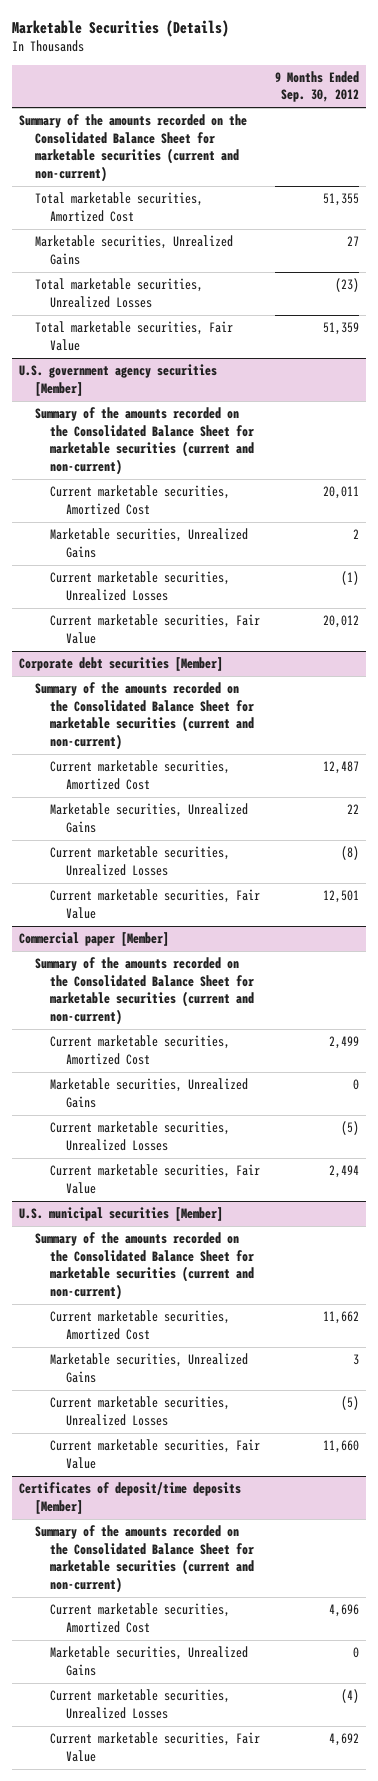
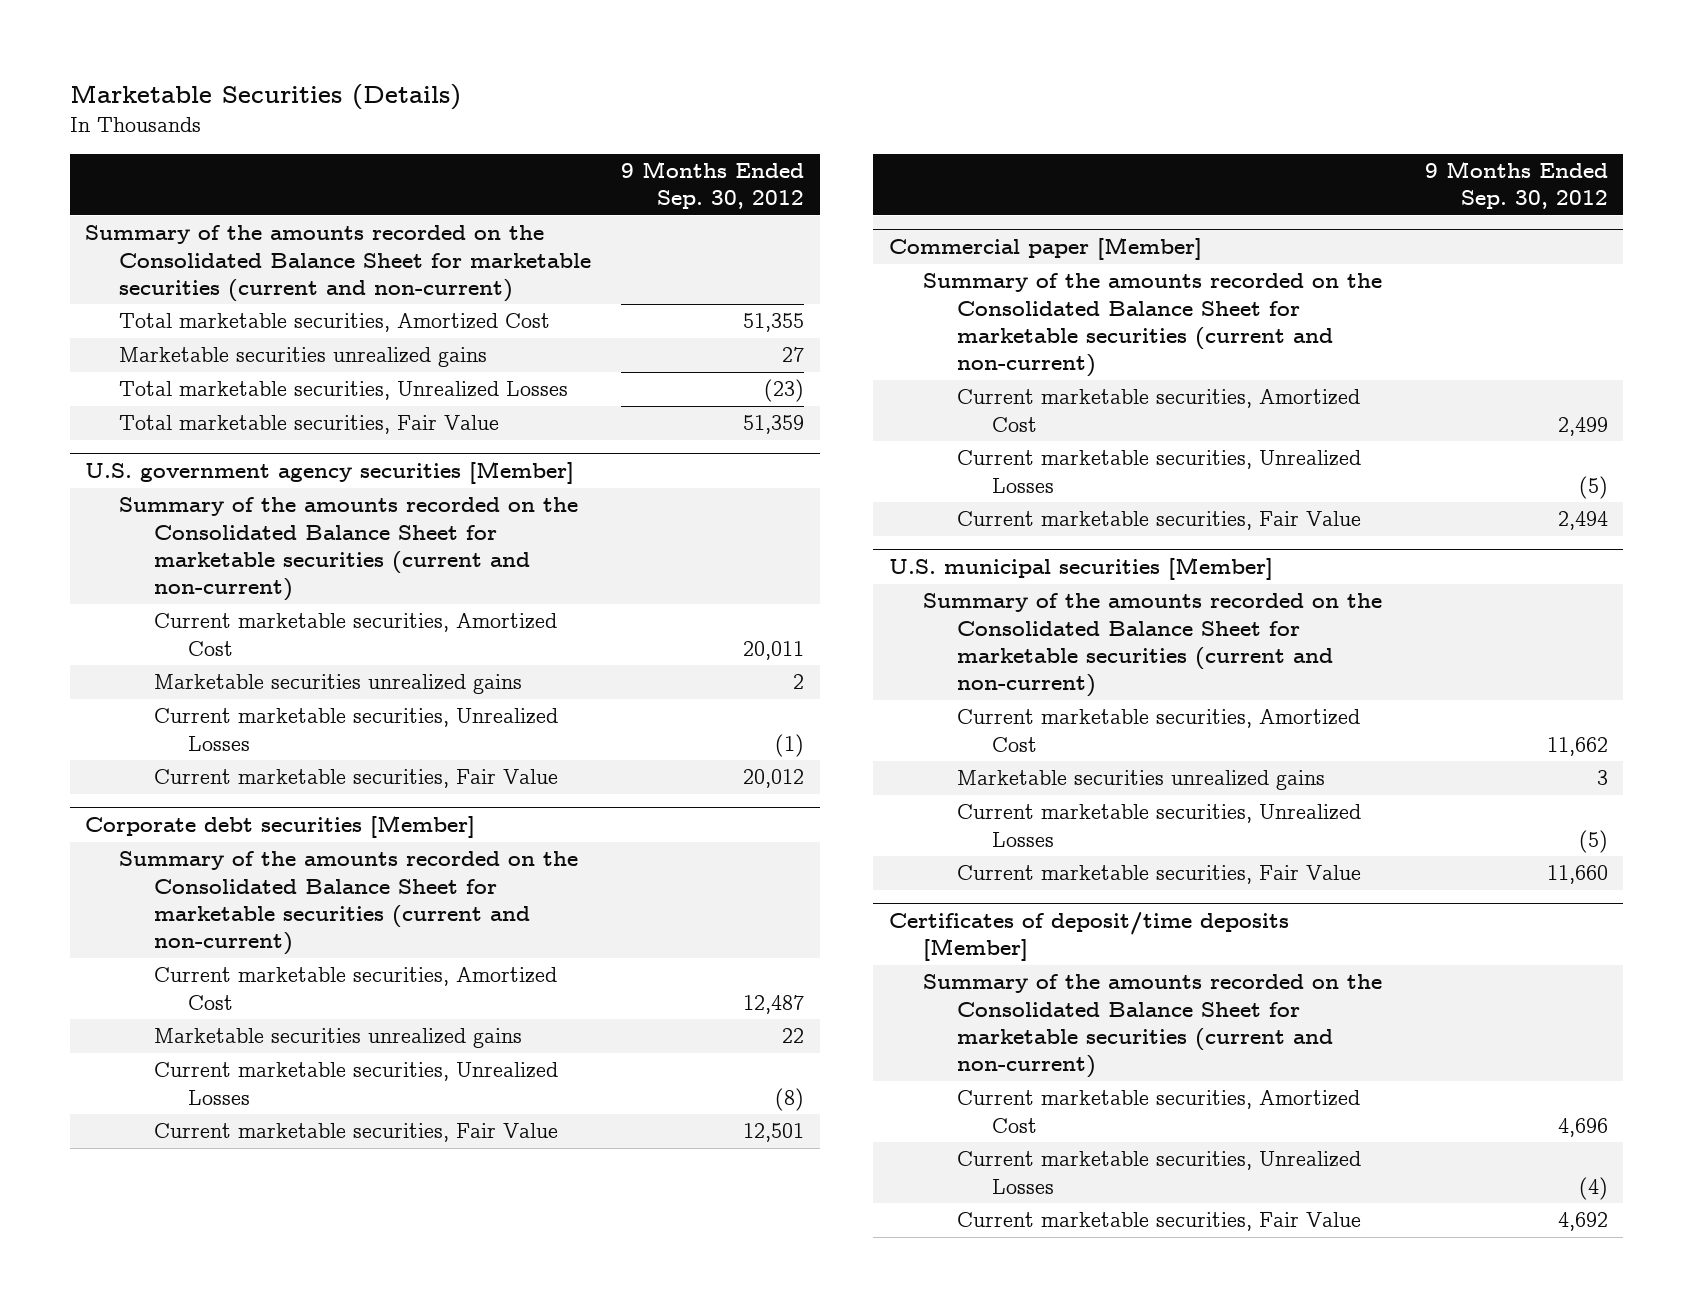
[34,235,233,265] Marketable securities, Unrealized Gains -> [119,347,488,368] Marketable securities unrealized gains
[50,528,249,558] Marketable securities, Unrealized Gains -> [153,674,522,695] Marketable securities unrealized gains
[50,803,249,833] Marketable securities, Unrealized Gains -> [153,1028,522,1049] Marketable securities unrealized gains
[50,1078,249,1108] Marketable securities, Unrealized Gains -> none
[50,1353,249,1383] Marketable securities, Unrealized Gains -> [957,770,1326,791] Marketable securities unrealized gains
[50,1646,249,1676] Marketable securities, Unrealized Gains -> none

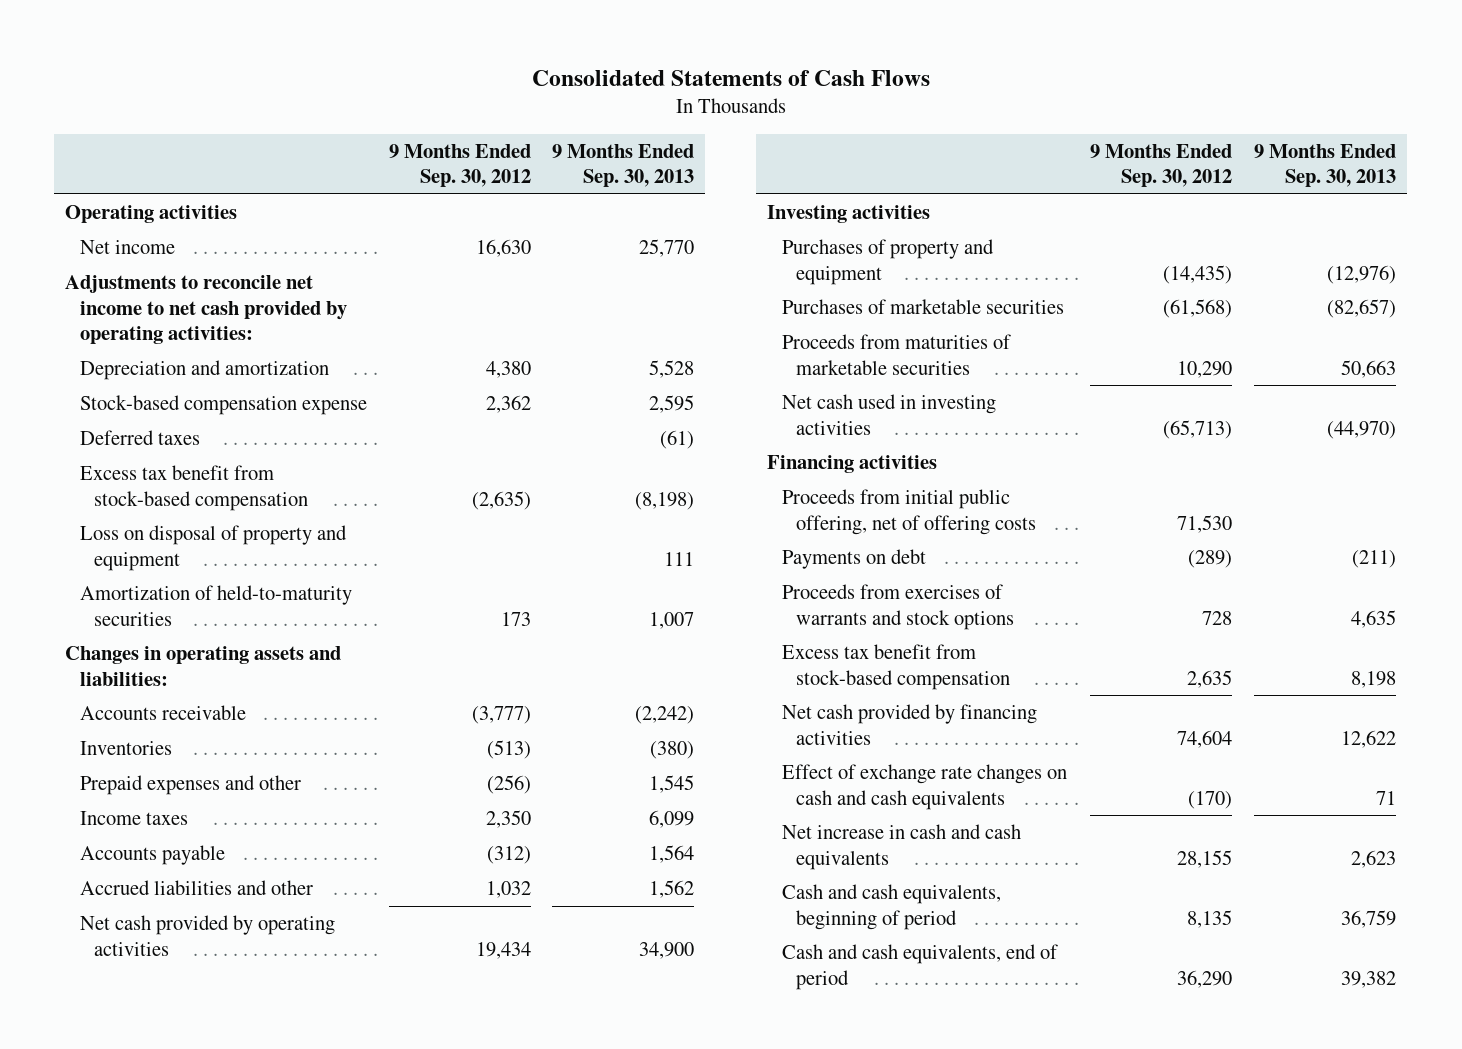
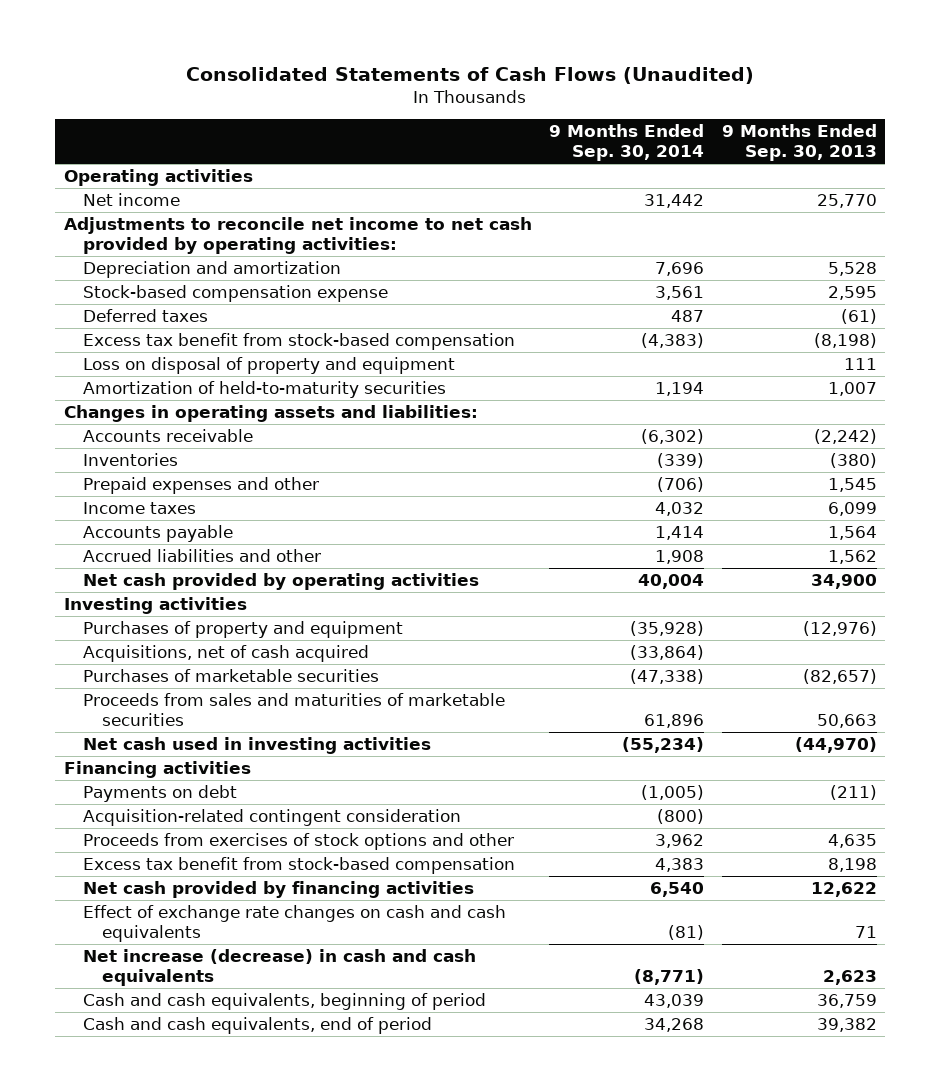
[531,69,930,86] Consolidated Statements of Cash Flows -> [186,66,755,84] Consolidated Statements of Cash Flows (Unaudited)
[388,143,531,188] 9 Months Ended Sep. 30, 2012 -> none
none -> [549,124,705,162] 9 Months Ended Sep. 30, 2014
none -> [83,645,370,663] Acquisitions, net of cash acquired
[781,334,1011,375] Proceeds from maturities of marketable securities -> [83,693,506,727] Proceeds from sales and maturities of marketable securities
[781,489,1036,535] Proceeds from initial public offering, net of offering costs -> none
none -> [83,809,462,827] Acquisition-related contingent consideration
[781,584,1014,630] Proceeds from exercises of warrants and stock options -> [83,833,515,851] Proceeds from exercises of stock options and other
[781,824,1021,870] Net increase in cash and cash equivalents -> [83,949,477,987] Net increase (decrease) in cash and cash equivalents

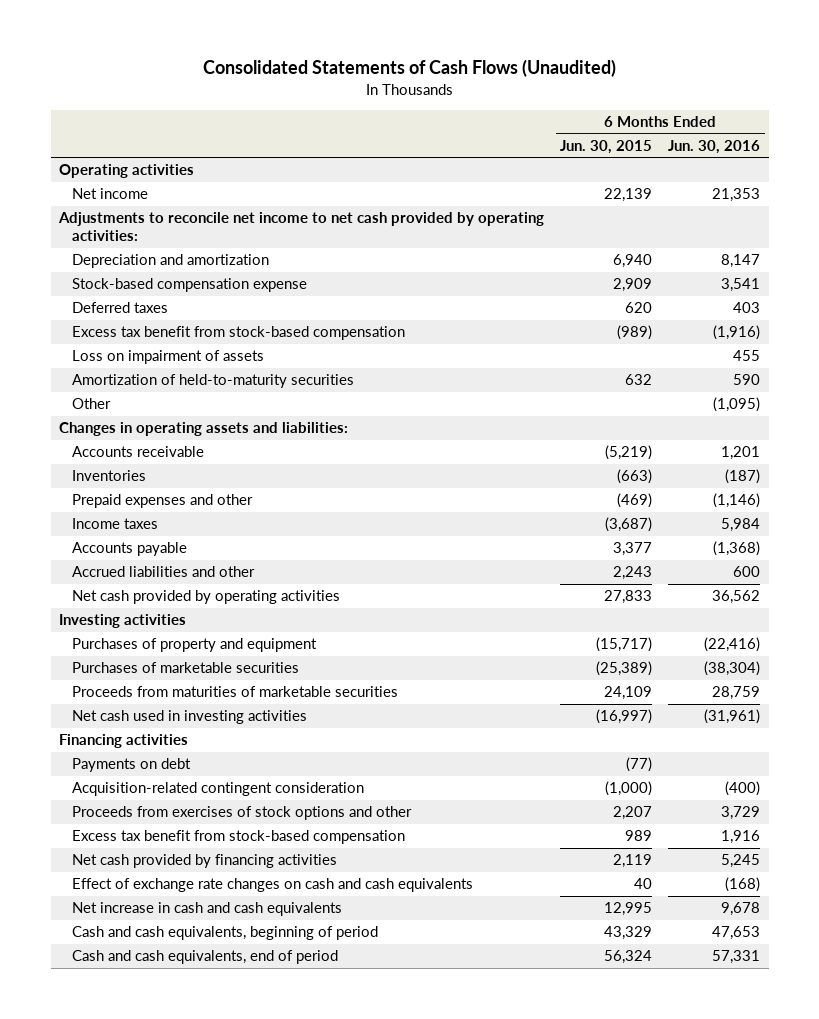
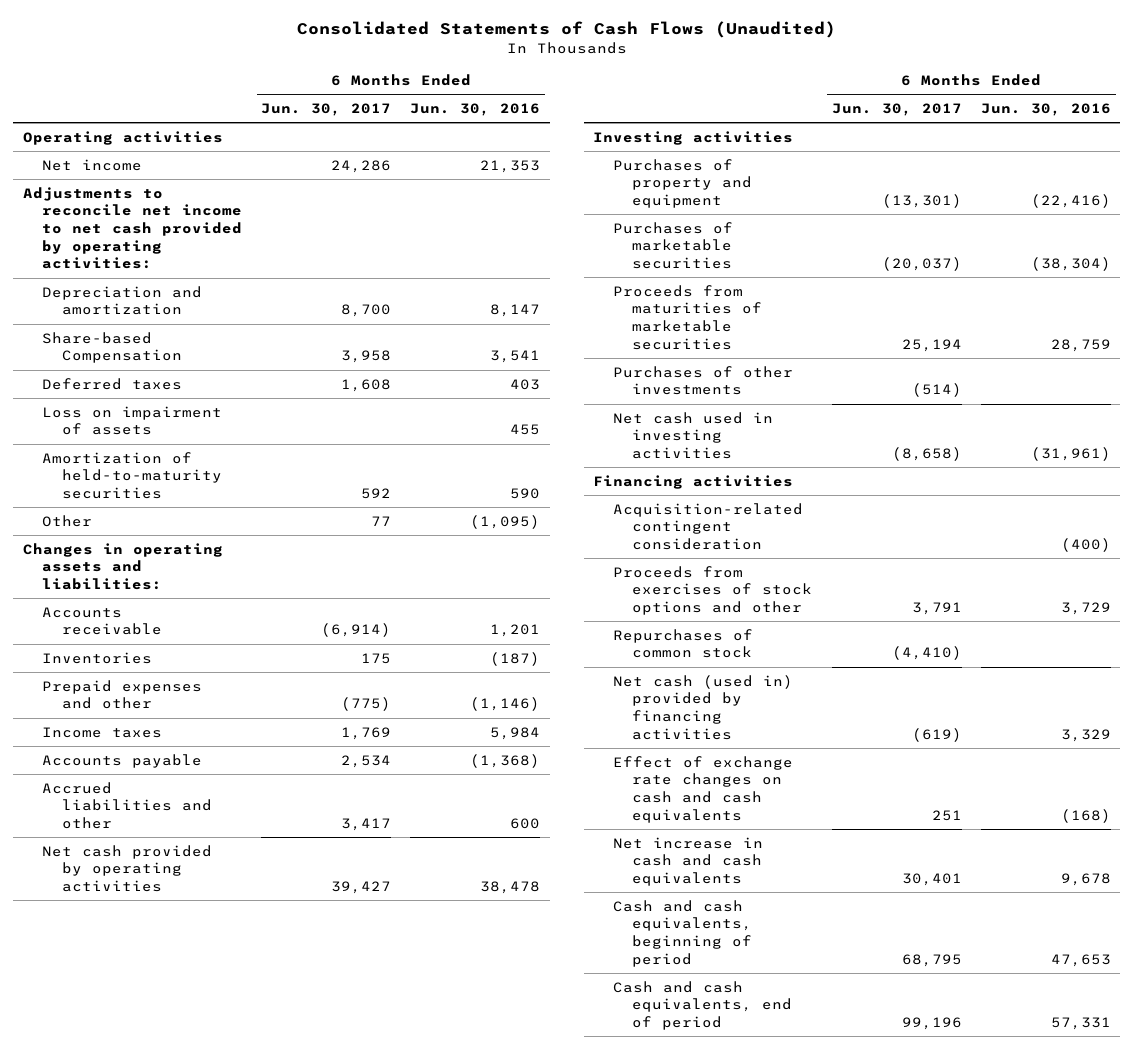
[560,139,653,154] Jun. 30, 2015 -> none
none -> [261,103,392,117] Jun. 30, 2017
[72,278,308,293] Stock-based compensation expense -> [42,331,182,364] Share-based Compensation
[72,326,406,341] Excess tax benefit from stock-based compensation -> none
[712,590,761,605] 36,562 -> [480,881,541,895] 38,478
none -> [612,365,793,396] Purchases of other investments
[72,758,192,773] Payments on debt -> none
[72,830,406,845] Excess tax benefit from stock-based compensation -> none
none -> [612,628,753,659] Repurchases of common stock
[72,854,338,869] Net cash provided by financing activities -> [612,674,793,740] Net cash (used in) provided by financing activities
[721,854,761,869] 5,245 -> [1060,728,1111,742] 3,329

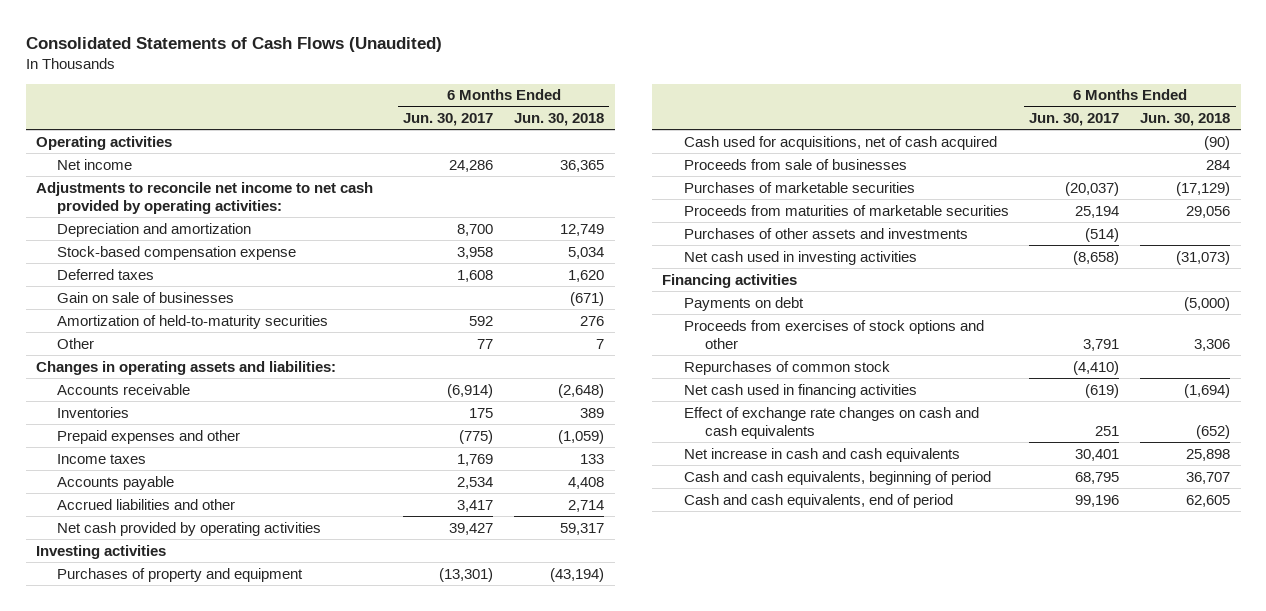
[410,103,541,117] Jun. 30, 2016 -> none
none -> [514,112,605,126] Jun. 30, 2018
[42,331,182,364] Share-based Compensation -> [57,245,297,260] Stock-based compensation expense
[42,405,223,436] Loss on impairment of assets -> none
none -> [57,291,235,303] Gain on sale of businesses
none -> [683,135,997,150] Cash used for acquisitions, net of cash acquired
none -> [683,158,907,170] Proceeds from sale of businesses
[612,365,793,396] Purchases of other investments -> [683,227,968,239] Purchases of other assets and investments
[612,502,803,551] Acquisition-related contingent consideration -> none
none -> [683,296,804,311] Payments on debt
[612,674,793,740] Net cash (used in) provided by financing activities -> [683,383,917,398] Net cash used in financing activities

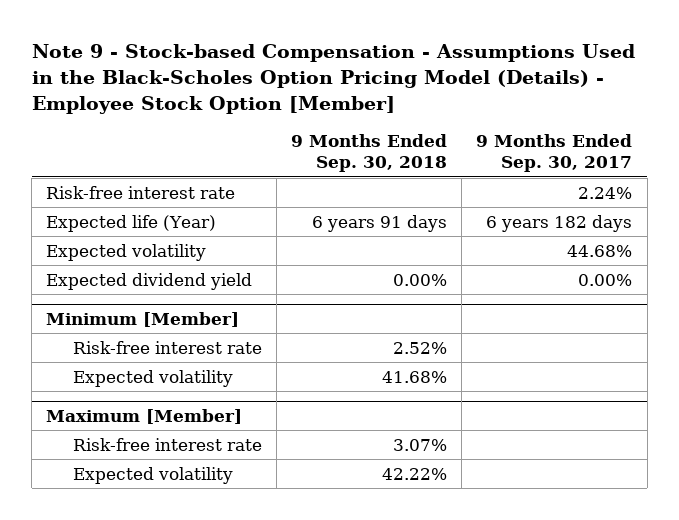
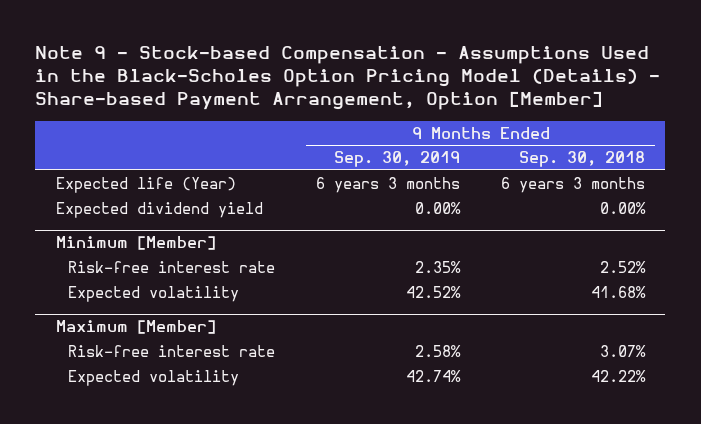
[31,43,635,114] Note 9 - Stock-based Compensation - Assumptions Used in the Black-Scholes Option Pricing Model (Details) - Employee Stock Option [Member] -> [35,45,661,111] Note 9 - Stock-based Compensation - Assumptions Used in the Black-Scholes Option Pricing Model (Details) - Share-based Payment Arrangement, Option [Member]
[476,134,633,173] 9 Months Ended Sep. 30, 2017 -> none
none -> [334,151,461,168] Sep. 30, 2019
[46,185,236,199] Risk-free interest rate -> none
[46,243,207,261] Expected volatility -> none
[312,214,448,232] 6 years 91 days -> [500,176,645,193] 6 years 3 months

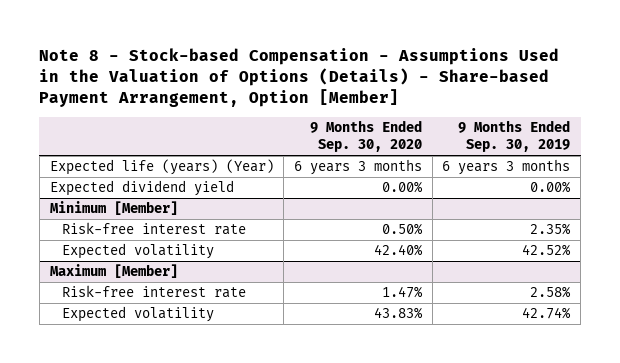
[35,45,661,111] Note 9 - Stock-based Compensation - Assumptions Used in the Black-Scholes Option Pricing Model (Details) - Share-based Payment Arrangement, Option [Member] -> [39,47,560,108] Note 8 - Stock-based Compensation - Assumptions Used in the Valuation of Options (Details) - Share-based Payment Arrangement, Option [Member]
[518,151,645,168] Sep. 30, 2018 -> none
none -> [309,120,422,153] 9 Months Ended Sep. 30, 2020
[55,176,236,193] Expected life (Year) -> [49,159,274,176] Expected life (years) (Year)

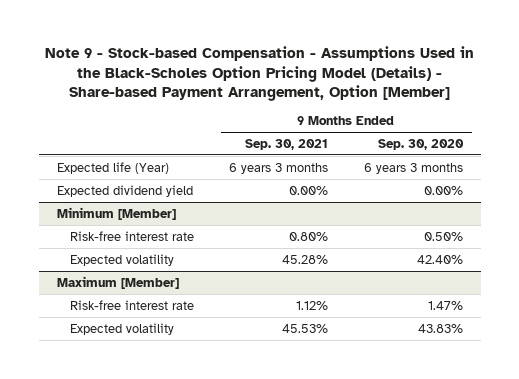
[39,47,560,108] Note 8 - Stock-based Compensation - Assumptions Used in the Valuation of Options (Details) - Share-based Payment Arrangement, Option [Member] -> [44,46,474,102] Note 9 - Stock-based Compensation - Assumptions Used in the Black-Scholes Option Pricing Model (Details) - Share-based Payment Arrangement, Option [Member]
[458,120,571,153] 9 Months Ended Sep. 30, 2019 -> none
none -> [245,138,329,150] Sep. 30, 2021
[49,159,274,176] Expected life (years) (Year) -> [56,161,169,174] Expected life (Year)

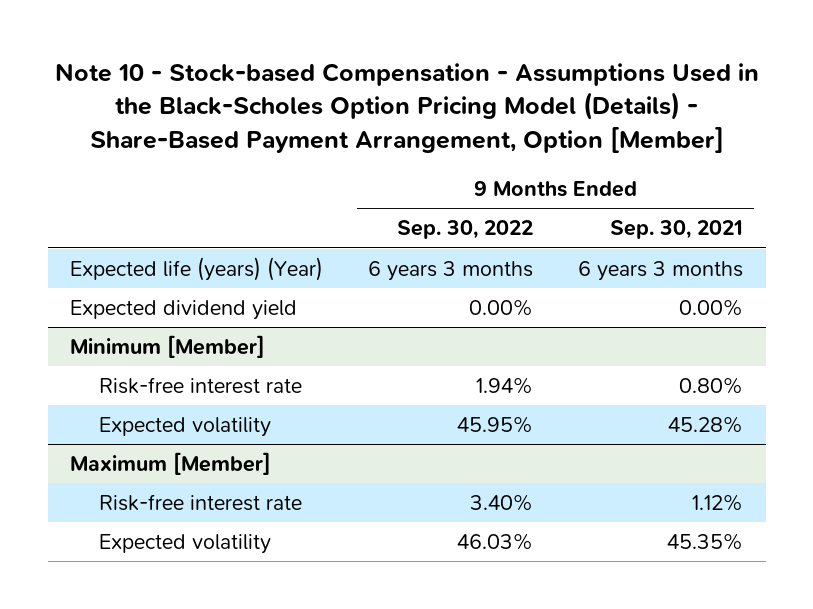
[44,46,474,102] Note 9 - Stock-based Compensation - Assumptions Used in the Black-Scholes Option Pricing Model (Details) - Share-based Payment Arrangement, Option [Member] -> [54,62,759,153] Note 10 - Stock-based Compensation - Assumptions Used in the Black-Scholes Option Pricing Model (Details) - Share-Based Payment Arrangement, Option [Member]
[377,138,464,150] Sep. 30, 2020 -> none
none -> [397,220,534,240] Sep. 30, 2022
[56,161,169,174] Expected life (Year) -> [70,256,324,281] Expected life (years) (Year)
[282,323,329,333] 45.53% -> [667,532,744,550] 45.35%

